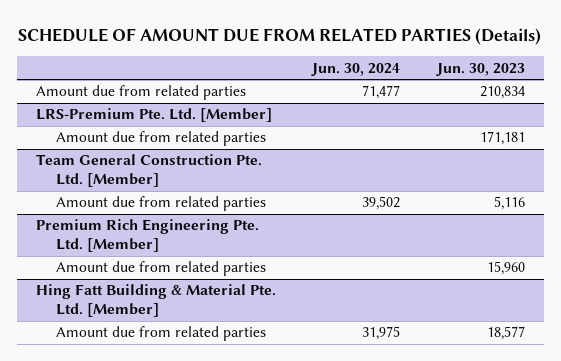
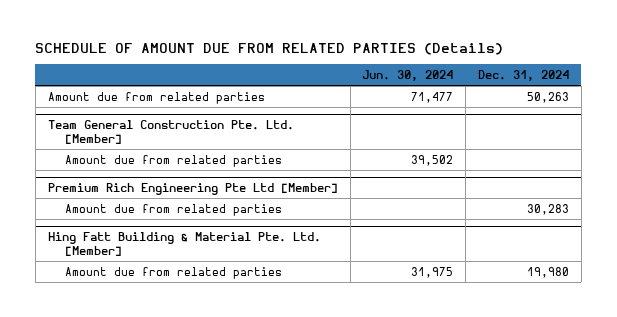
[436,62,526,76] Jun. 30, 2023 -> none
none -> [477,70,569,82] Dec. 31, 2024
[35,108,272,123] LRS-Premium Pte. Ltd. [Member] -> none
[56,131,267,147] Amount due from related parties -> none
[35,219,259,253] Premium Rich Engineering Pte. Ltd. [Member] -> [47,182,338,195] Premium Rich Engineering Pte Ltd [Member]

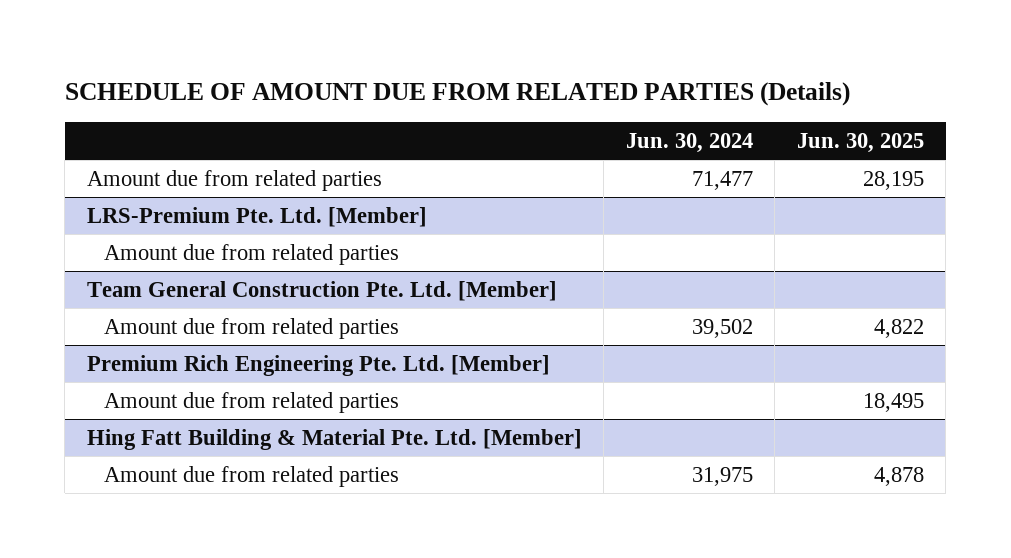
[477,70,569,82] Dec. 31, 2024 -> none
none -> [796,132,924,153] Jun. 30, 2025
none -> [86,206,427,227] LRS-Premium Pte. Ltd. [Member]
none -> [104,243,400,265] Amount due from related parties
[47,182,338,195] Premium Rich Engineering Pte Ltd [Member] -> [86,354,550,376] Premium Rich Engineering Pte. Ltd. [Member]

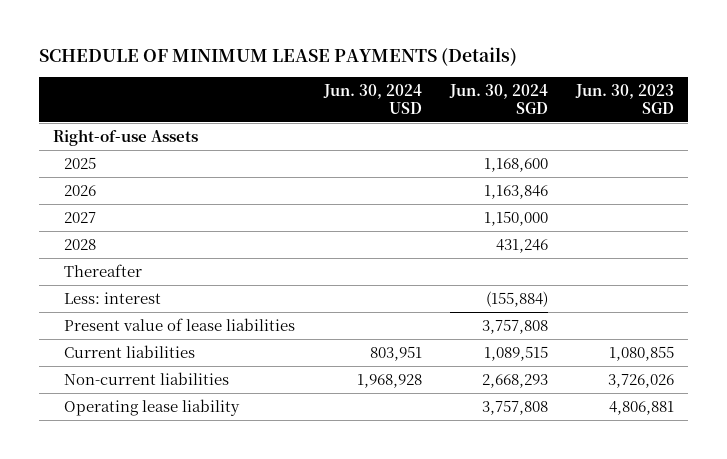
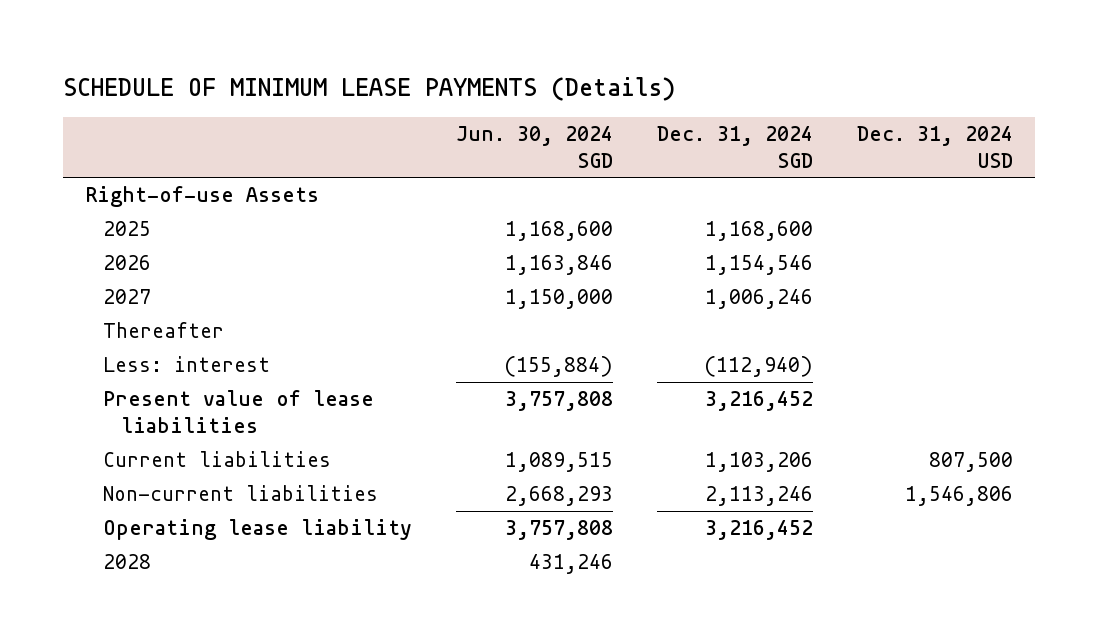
[322,84,422,114] Jun. 30, 2024 USD -> none
[575,84,675,114] Jun. 30, 2023 SGD -> none
none -> [656,125,813,168] Dec. 31, 2024 SGD
none -> [857,125,1014,168] Dec. 31, 2024 USD
[64,239,97,251] 2028 -> [102,554,151,570] 2028

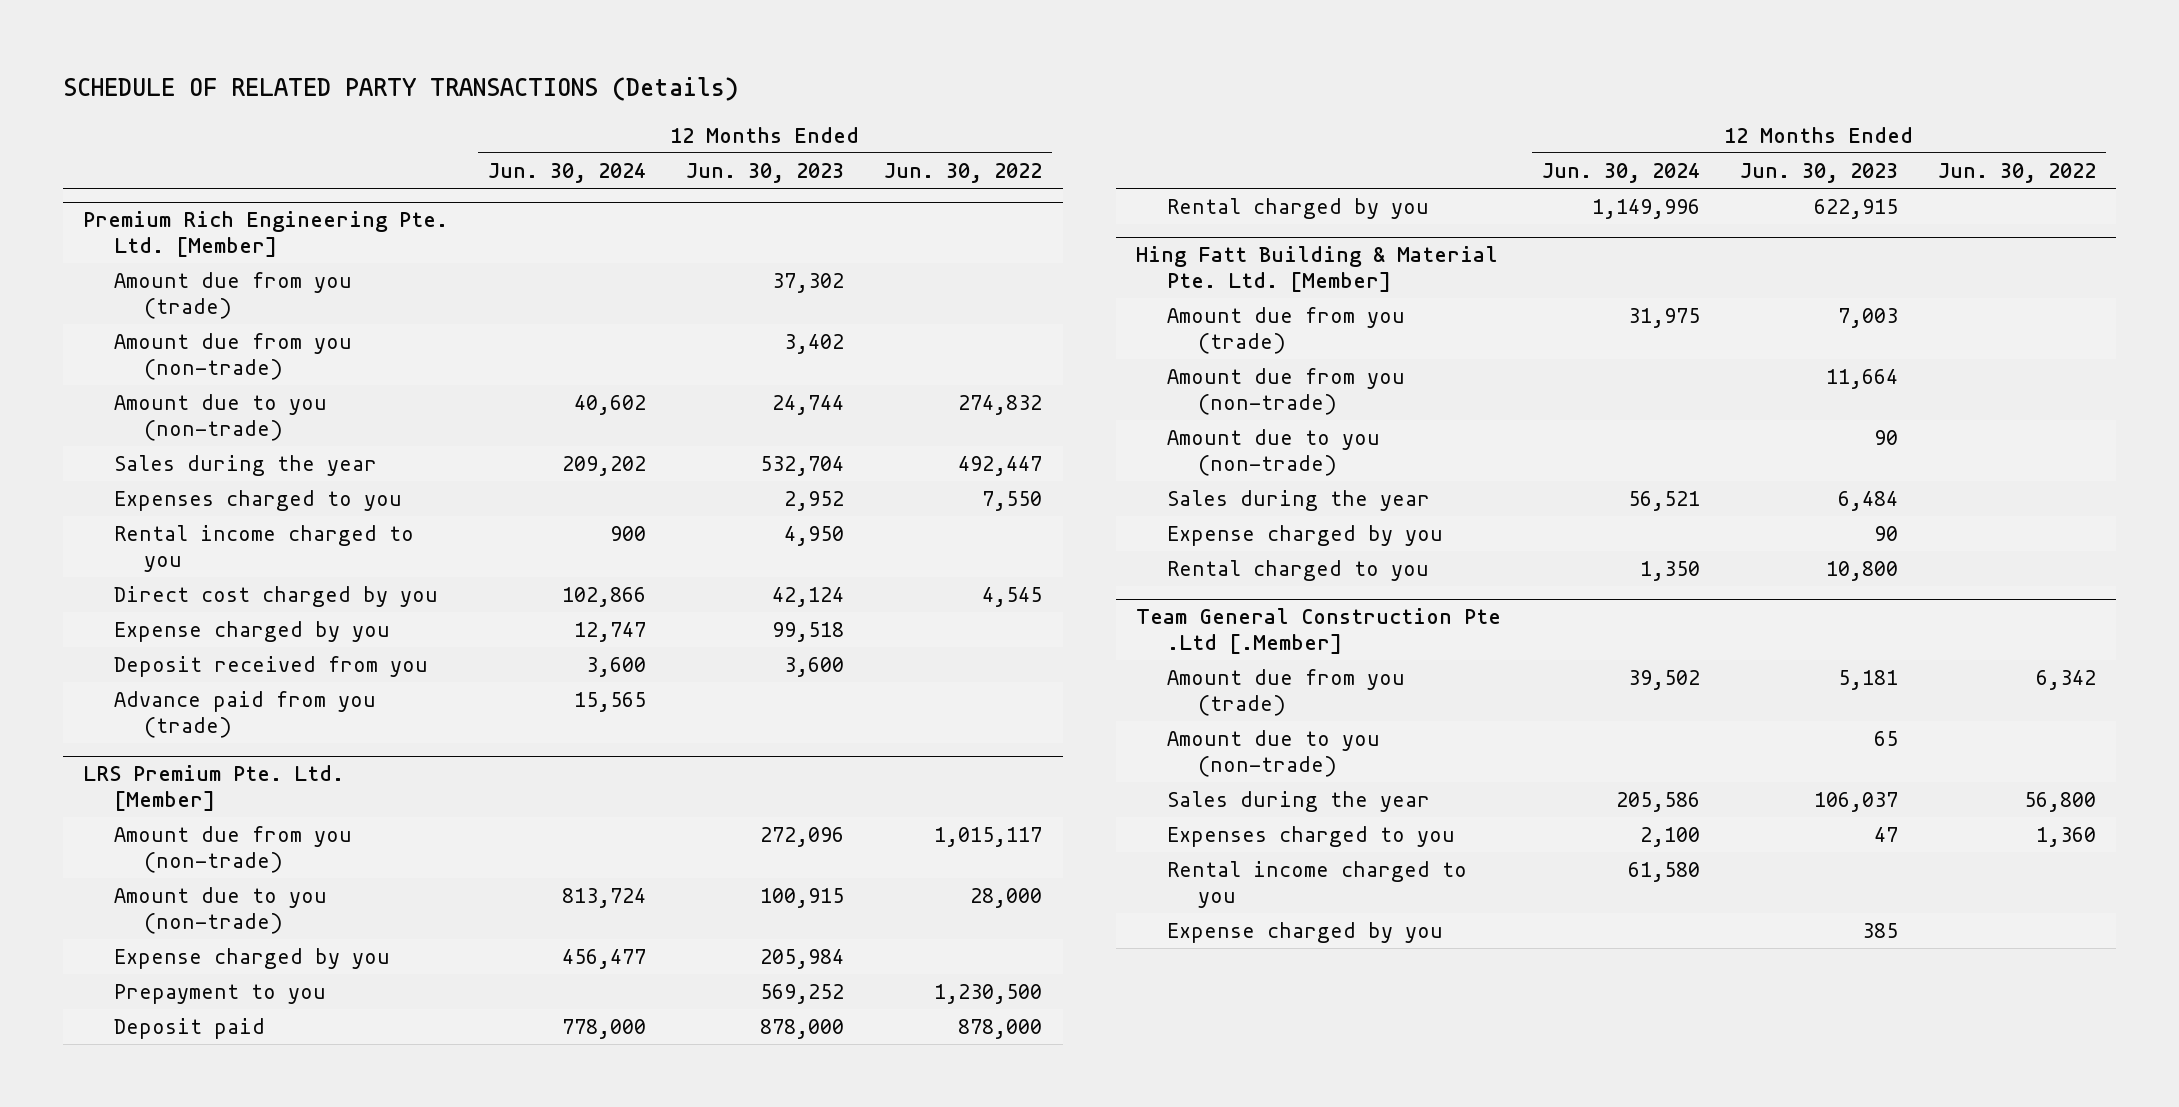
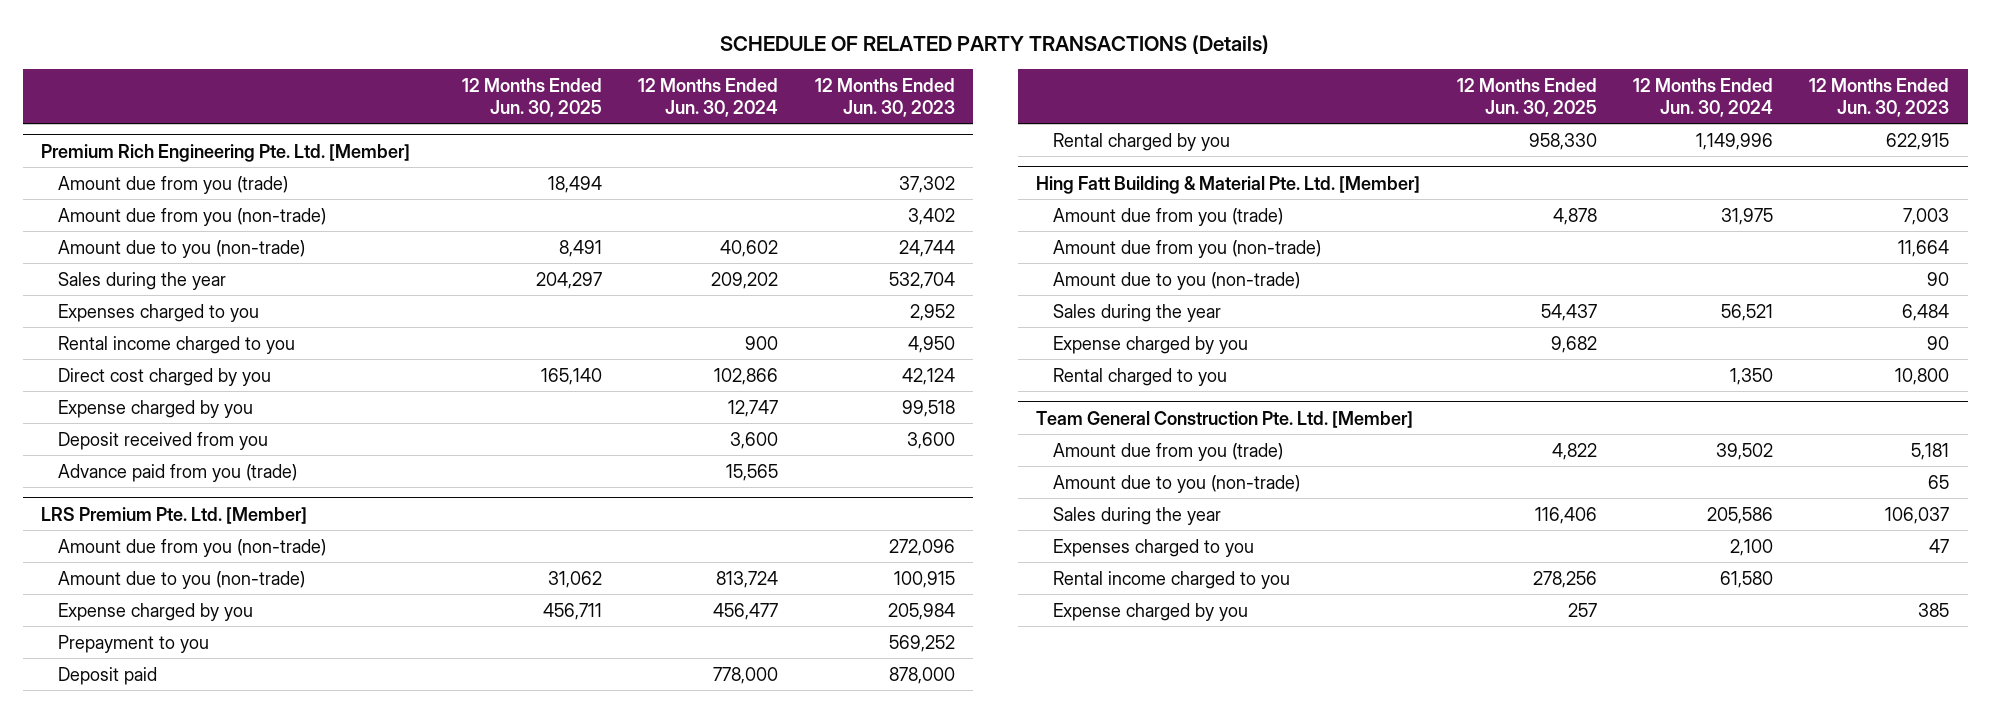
[884,162,1043,183] Jun. 30, 2022 -> none
none -> [461,77,602,117] 12 Months Ended Jun. 30, 2025
[1136,608,1502,655] Team General Construction Pte .Ltd [.Member] -> [1036,410,1414,428] Team General Construction Pte. Ltd. [Member]

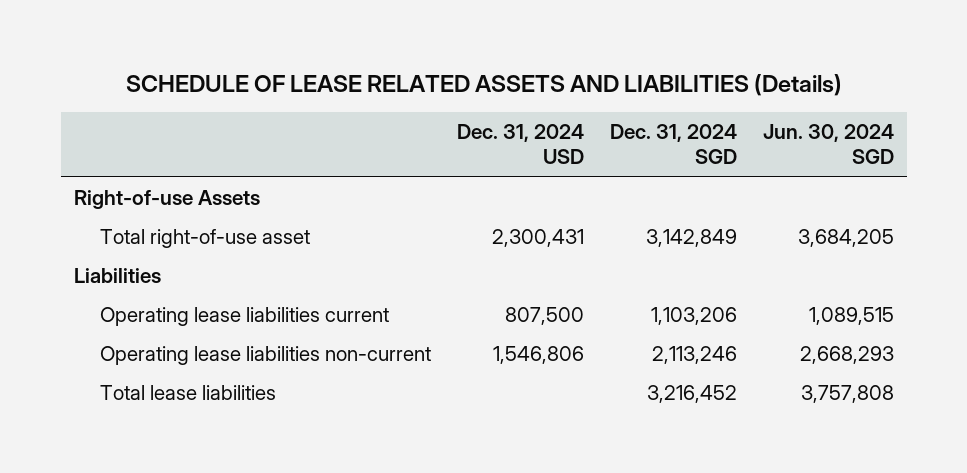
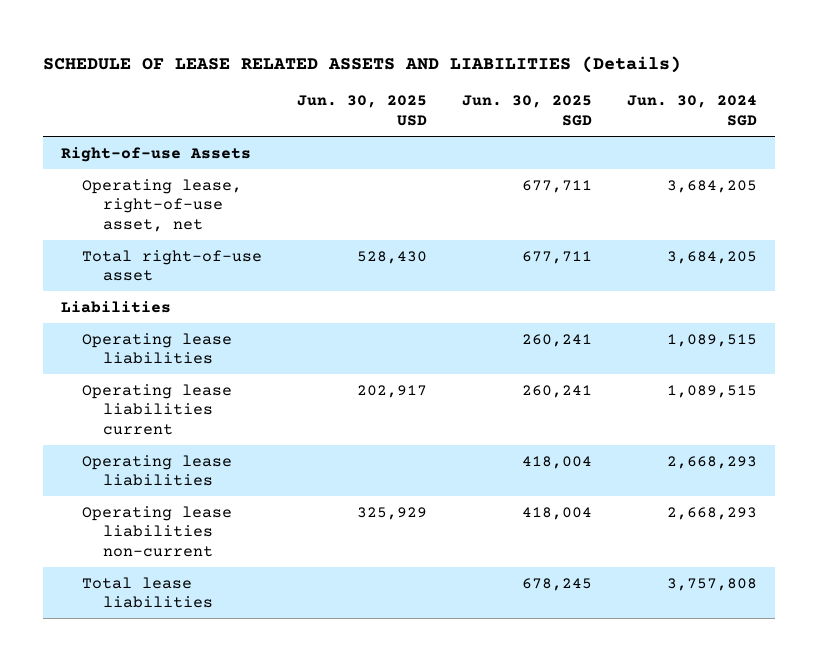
[456,124,584,165] Dec. 31, 2024 USD -> none
[609,124,737,165] Dec. 31, 2024 SGD -> none
none -> [297,95,428,126] Jun. 30, 2025 USD
none -> [462,95,593,126] Jun. 30, 2025 SGD
none -> [82,178,243,232] Operating lease, right-of-use asset, net
none -> [82,332,233,365] Operating lease liabilities
none -> [82,454,233,487] Operating lease liabilities

